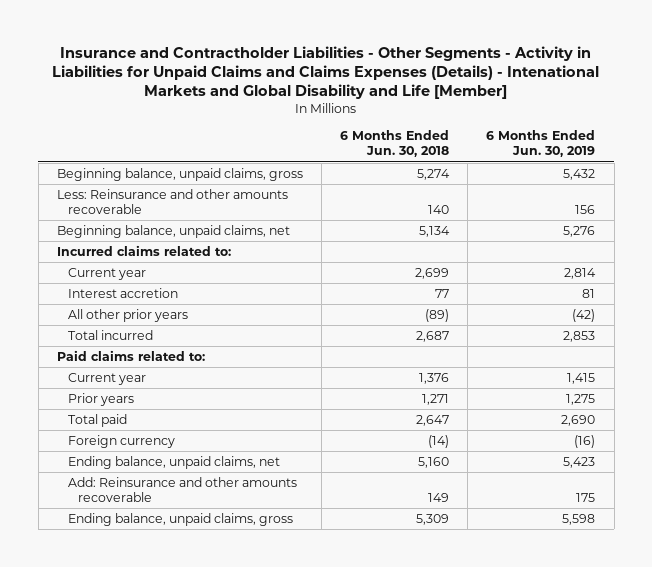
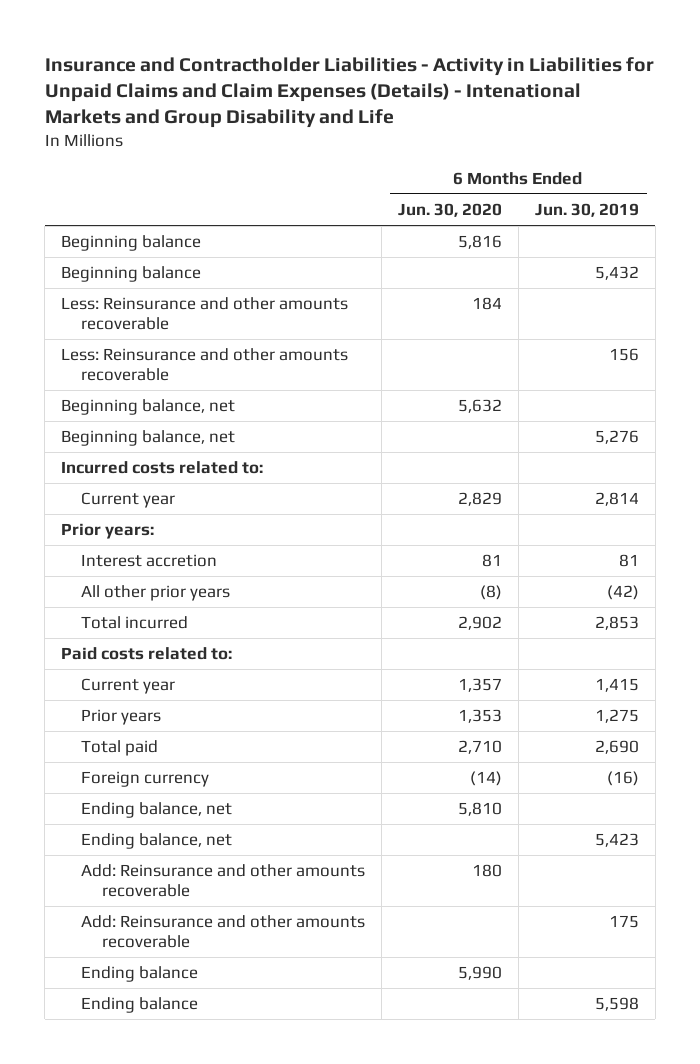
[52,45,600,100] Insurance and Contractholder Liabilities - Other Segments - Activity in Liabilities for Unpaid Claims and Claims Expenses (Details) - Intenational Markets and Global Disability and Life [Member] -> [44,57,654,129] Insurance and Contractholder Liabilities - Activity in Liabilities for Unpaid Claims and Claim Expenses (Details) - Intenational Markets and Group Disability and Life
[340,130,450,158] 6 Months Ended Jun. 30, 2018 -> none
none -> [398,202,503,217] Jun. 30, 2020
none -> [61,235,202,252] Beginning balance
[56,167,303,181] Beginning balance, unpaid claims, gross -> [61,266,202,283] Beginning balance
none -> [61,297,349,330] Less: Reinsurance and other amounts recoverable
none -> [61,399,236,416] Beginning balance, net
[56,224,290,238] Beginning balance, unpaid claims, net -> [61,430,236,447] Beginning balance, net
[56,244,231,256] Incurred claims related to: -> [61,461,264,475] Incurred costs related to:
none -> [61,523,155,540] Prior years:
[56,349,205,361] Paid claims related to: -> [61,647,233,661] Paid costs related to:
none -> [81,802,233,819] Ending balance, net
[67,455,280,469] Ending balance, unpaid claims, net -> [81,833,233,850] Ending balance, net
none -> [81,864,366,897] Add: Reinsurance and other amounts recoverable
none -> [81,966,199,983] Ending balance
[67,512,293,526] Ending balance, unpaid claims, gross -> [81,997,199,1014] Ending balance

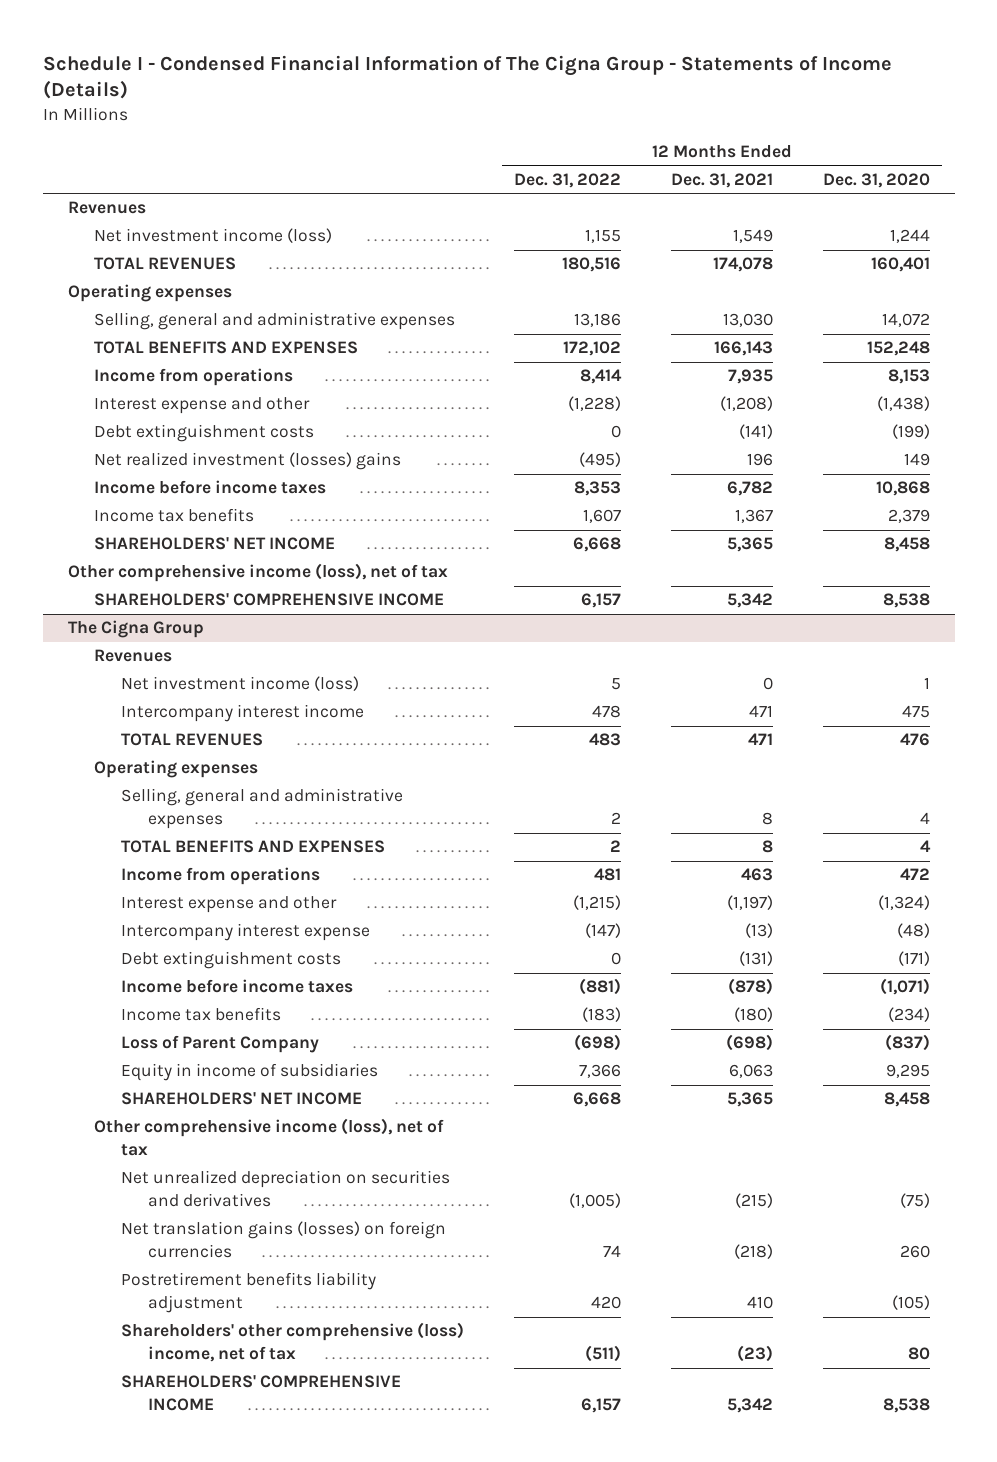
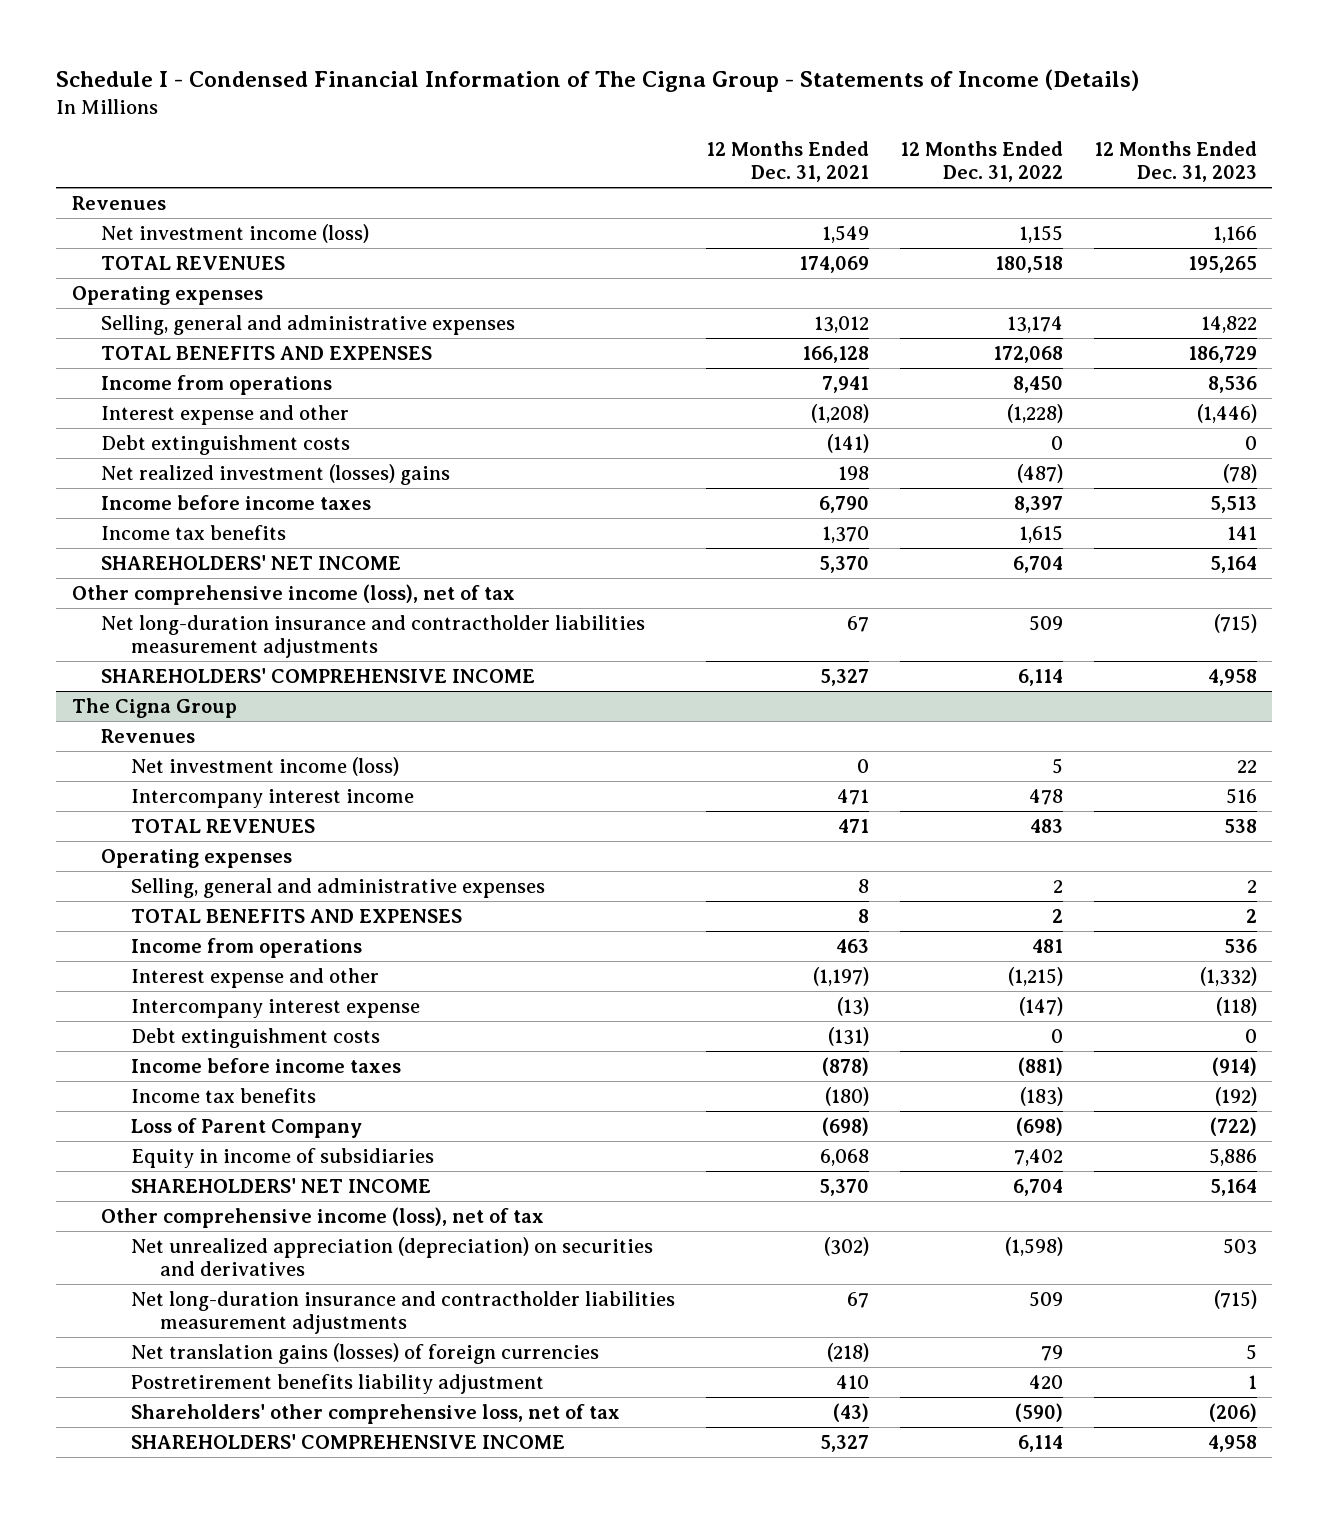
[822,172,930,188] Dec. 31, 2020 -> none
none -> [1093,140,1257,183] 12 Months Ended Dec. 31, 2023
[562,257,622,273] 180,516 -> [994,255,1063,273] 180,518
[712,257,773,273] 174,078 -> [798,255,869,273] 174,069
[574,313,622,328] 13,186 -> [1006,315,1063,333] 13,174
[722,313,773,328] 13,030 -> [813,315,869,333] 13,012
[563,341,622,357] 172,102 -> [992,345,1063,363] 172,068
[713,341,773,357] 166,143 -> [801,345,869,363] 166,128
[580,369,623,385] 8,414 -> [1012,375,1063,393] 8,450
[727,369,773,385] 7,935 -> [821,375,869,393] 7,941
[579,452,622,468] (495) -> [1016,463,1063,483] (487)
[746,453,773,467] 196 -> [837,465,869,480] 198
[574,481,622,497] 8,353 -> [1013,495,1063,513] 8,397
[726,481,773,497] 6,782 -> [818,495,869,513] 6,790
[583,509,622,524] 1,607 -> [1018,524,1063,543] 1,615
[734,509,773,524] 1,367 -> [821,525,869,543] 1,370
[573,537,622,553] 6,668 -> [1012,555,1063,573] 6,704
[726,537,773,553] 5,365 -> [818,555,869,573] 5,370
none -> [101,614,646,658] Net long-duration insurance and contractholder liabilities measurement adjustments
[581,593,622,609] 6,157 -> [1017,668,1063,686] 6,114
[726,593,773,609] 5,342 -> [819,668,869,686] 5,327
[579,1064,622,1079] 7,366 -> [1013,1148,1063,1166] 7,402
[728,1064,773,1079] 6,063 -> [819,1148,869,1166] 6,068
[573,1092,622,1108] 6,668 -> [1012,1178,1063,1196] 6,704
[726,1092,773,1108] 5,365 -> [818,1178,869,1196] 5,370
[121,1170,451,1208] Net unrealized depreciation on securities and derivatives -> [130,1236,653,1276] Net unrealized appreciation (depreciation) on securities and derivatives
[569,1193,622,1209] (1,005) -> [1004,1236,1063,1256] (1,598)
[734,1193,773,1209] (215) -> [823,1236,869,1256] (302)
none -> [130,1290,675,1334] Net long-duration insurance and contractholder liabilities measurement adjustments
[121,1221,447,1259] Net translation gains (losses) on foreign currencies -> [130,1342,599,1364] Net translation gains (losses) of foreign currencies
[603,1245,622,1258] 74 -> [1040,1344,1063,1361] 79
[121,1322,465,1363] Shareholders' other comprehensive (loss) income, net of tax -> [130,1403,620,1424] Shareholders' other comprehensive loss, net of tax
[585,1345,622,1363] (511) -> [1014,1402,1063,1422] (590)
[736,1345,773,1363] (23) -> [832,1402,869,1422] (43)
[581,1398,622,1414] 6,157 -> [1017,1434,1063,1452] 6,114
[726,1398,773,1414] 5,342 -> [819,1434,869,1452] 5,327

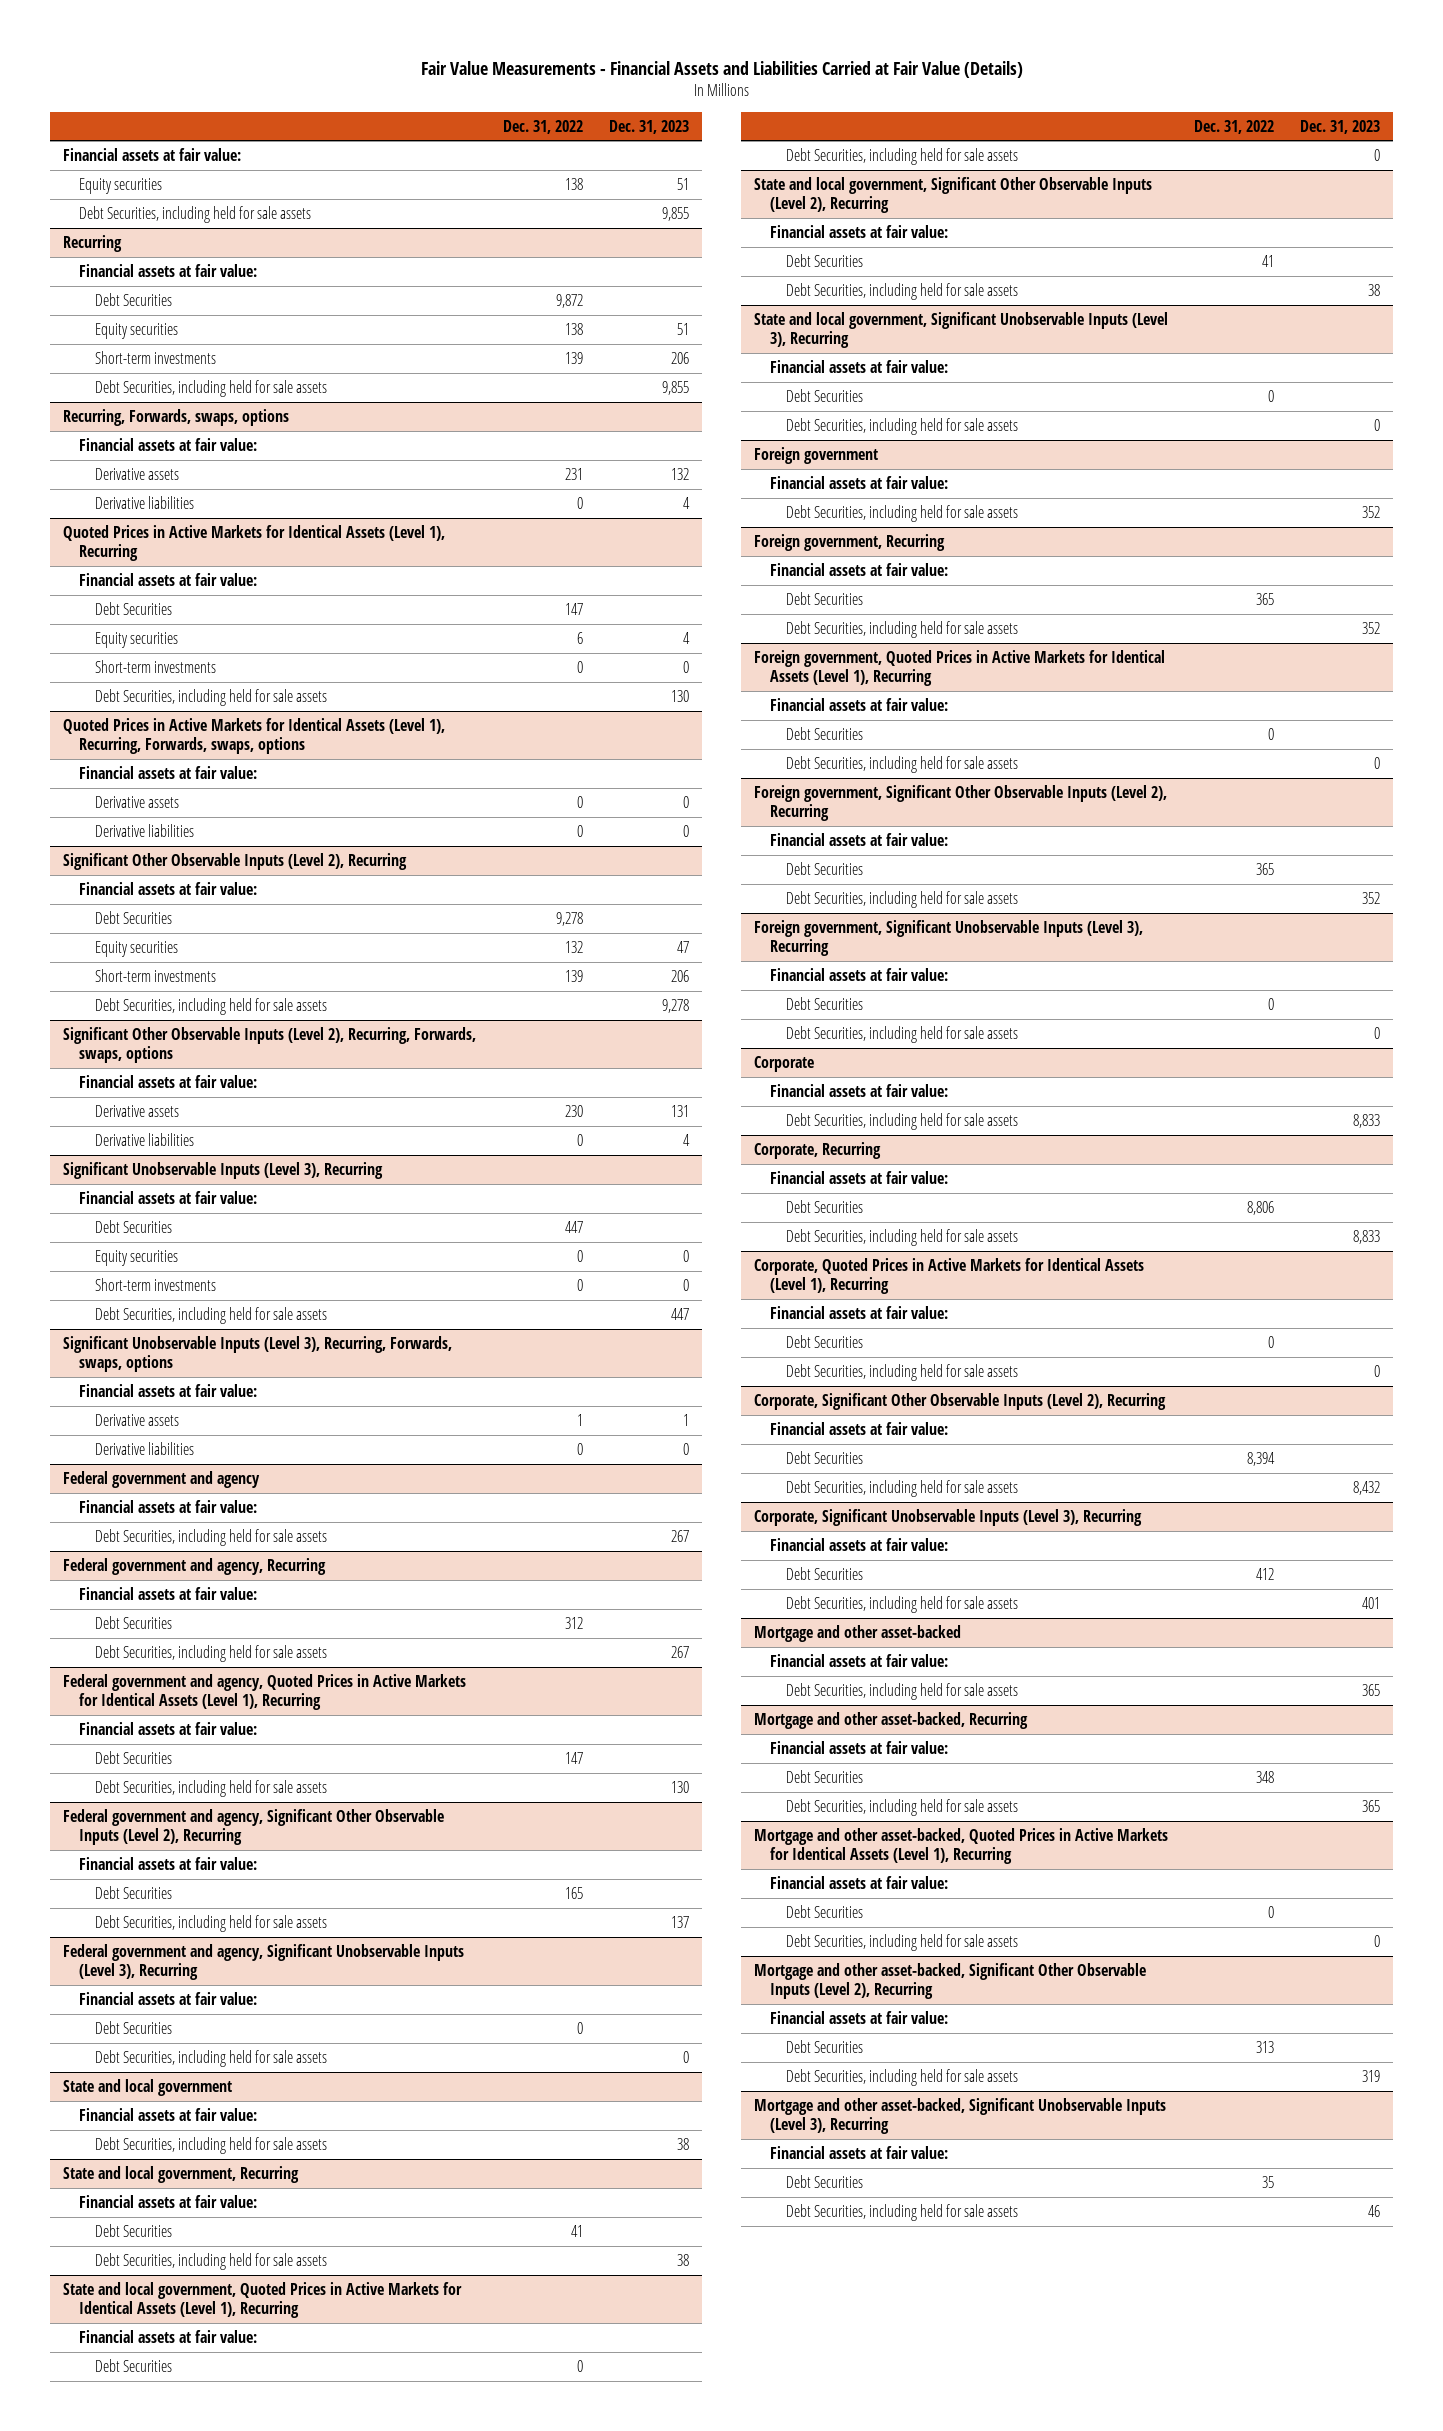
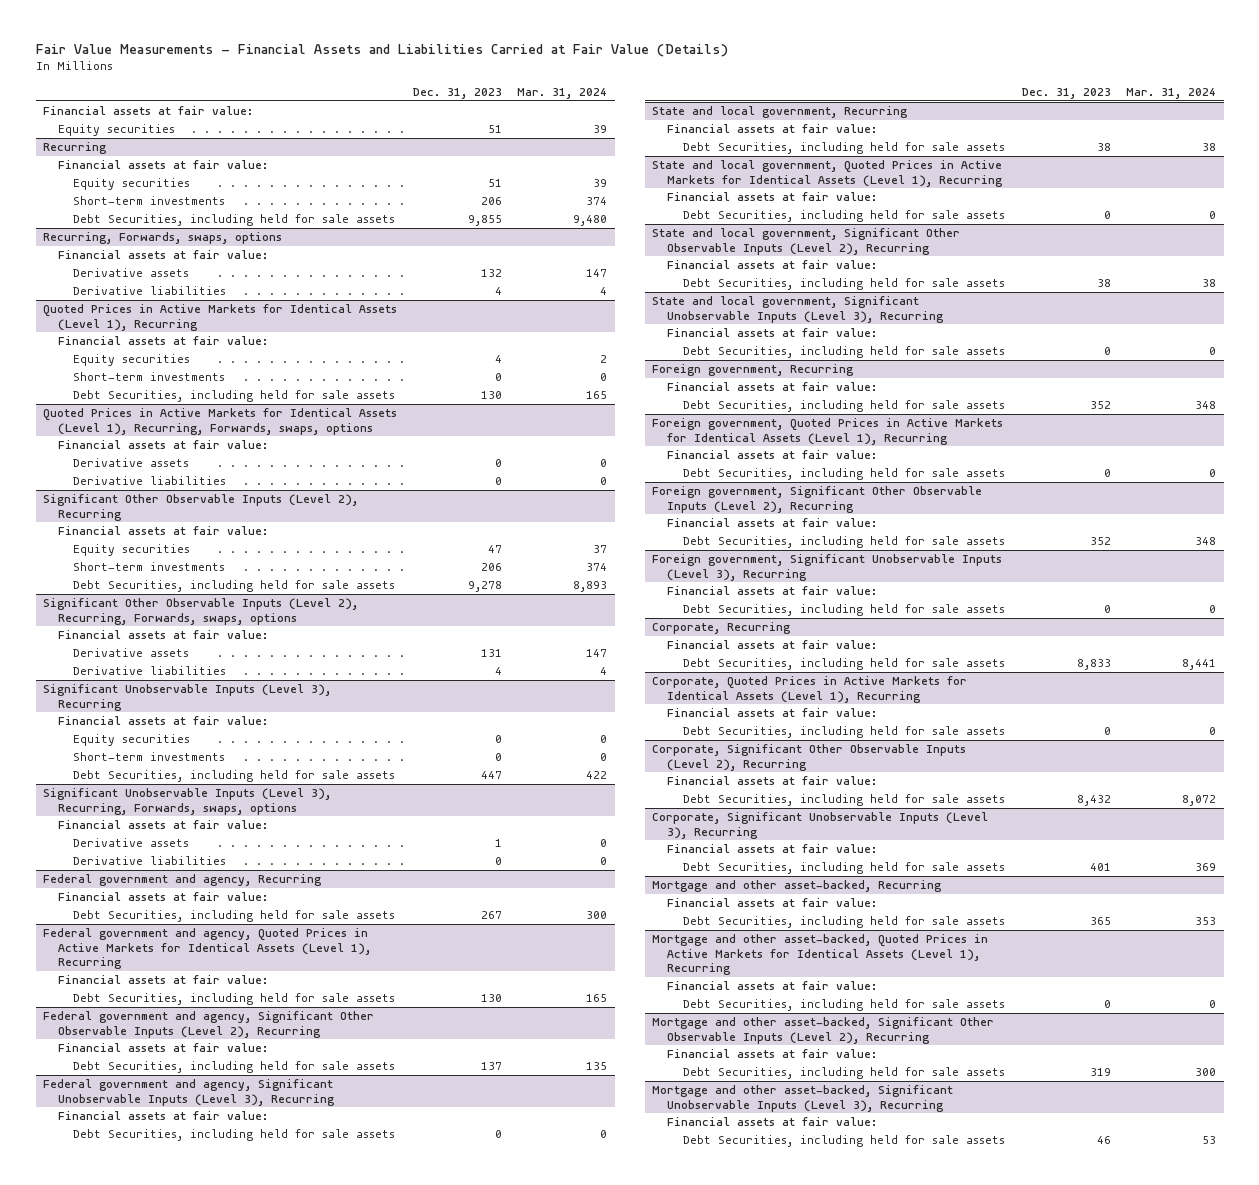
[503,119,584,134] Dec. 31, 2022 -> none
none -> [516,87,607,99] Mar. 31, 2024
[79,205,312,223] Debt Securities, including held for sale assets -> none
[95,292,173,306] Debt Securities -> none
[95,601,173,615] Debt Securities -> none
[95,910,173,924] Debt Securities -> none
[95,1219,173,1233] Debt Securities -> none
[63,1470,261,1488] Federal government and agency -> none
[79,1499,258,1513] Financial assets at fair value: -> none
[95,1528,328,1546] Debt Securities, including held for sale assets -> none
[95,1615,173,1629] Debt Securities -> none
[95,1750,173,1764] Debt Securities -> none
[95,1885,173,1899] Debt Securities -> none
[95,2020,173,2034] Debt Securities -> none
[63,2078,233,2096] State and local government -> none
[79,2107,258,2121] Financial assets at fair value: -> none
[95,2136,328,2154] Debt Securities, including held for sale assets -> none
[95,2223,173,2237] Debt Securities -> none
[95,2358,173,2372] Debt Securities -> none
[786,253,864,267] Debt Securities -> none
[786,388,864,402] Debt Securities -> none
[754,446,879,464] Foreign government -> none
[770,475,949,489] Financial assets at fair value: -> none
[786,504,1019,522] Debt Securities, including held for sale assets -> none
[786,591,864,605] Debt Securities -> none
[786,726,864,740] Debt Securities -> none
[786,861,864,875] Debt Securities -> none
[786,996,864,1010] Debt Securities -> none
[754,1055,815,1072] Corporate -> none
[770,1083,949,1097] Financial assets at fair value: -> none
[786,1112,1019,1130] Debt Securities, including held for sale assets -> none
[786,1199,864,1213] Debt Securities -> none
[786,1334,864,1348] Debt Securities -> none
[786,1450,864,1464] Debt Securities -> none
[786,1566,864,1580] Debt Securities -> none
[754,1624,962,1642] Mortgage and other asset-backed -> none
[770,1653,949,1667] Financial assets at fair value: -> none
[786,1682,1019,1700] Debt Securities, including held for sale assets -> none
[786,1769,864,1783] Debt Securities -> none
[786,1904,864,1918] Debt Securities -> none
[786,2039,864,2053] Debt Securities -> none
[786,2174,864,2188] Debt Securities -> none

